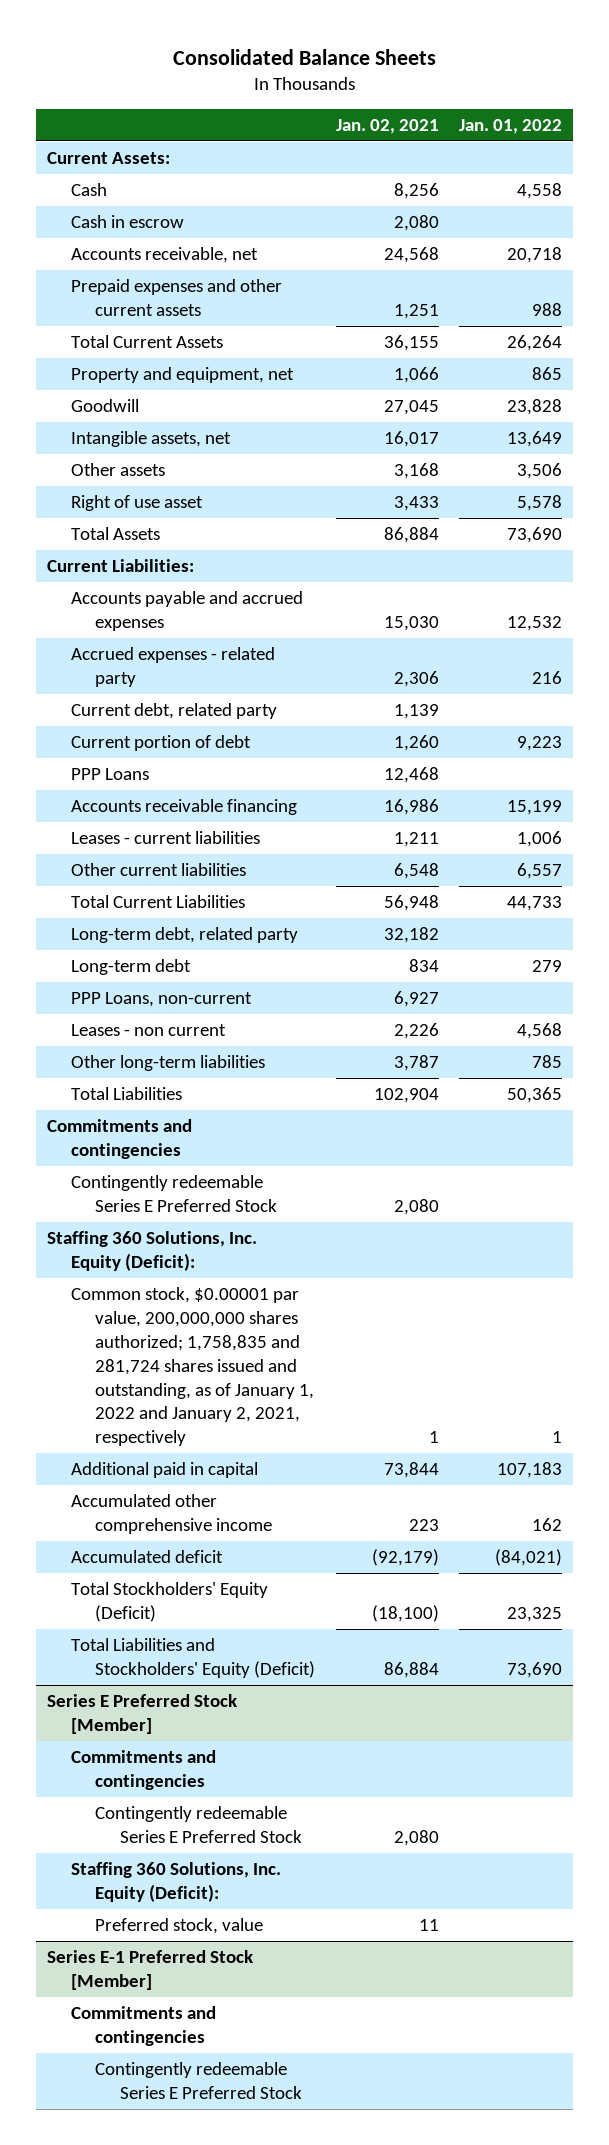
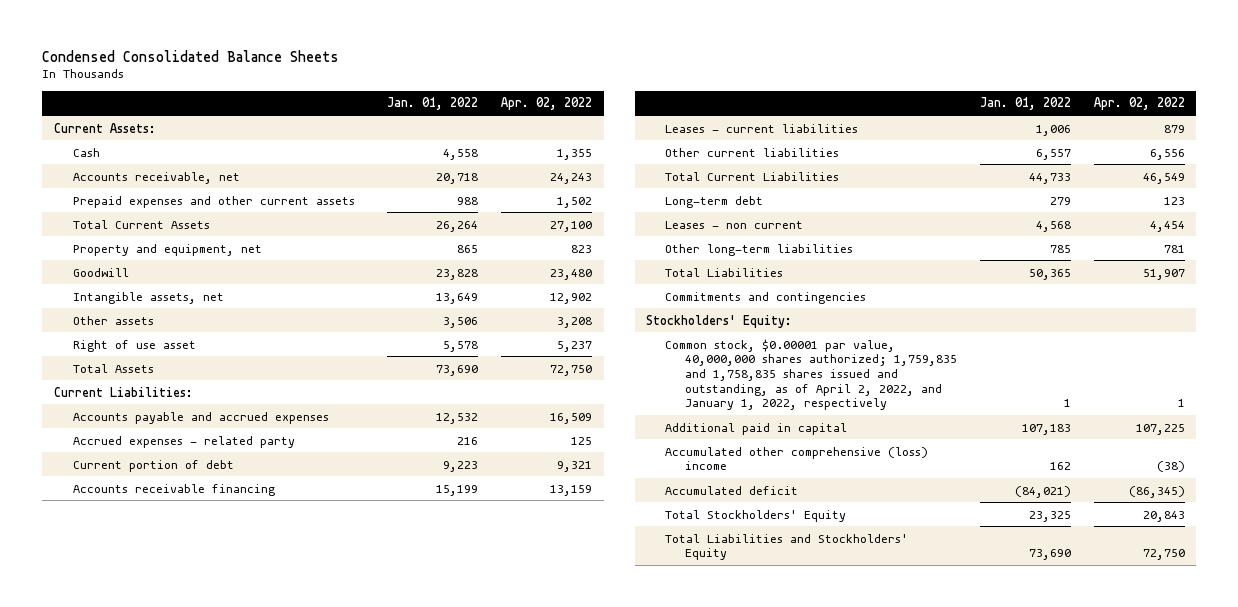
[172,49,436,66] Consolidated Balance Sheets -> [42,49,340,62] Condensed Consolidated Balance Sheets
[335,118,439,134] Jan. 02, 2021 -> none
none -> [501,97,593,111] Apr. 02, 2022
[71,215,185,229] Cash in escrow -> none
[71,703,278,720] Current debt, related party -> none
[71,768,150,781] PPP Loans -> none
[71,927,299,944] Long-term debt, related party -> none
[71,992,253,1008] PPP Loans, non-current -> none
[71,1175,278,1213] Contingently redeemable Series E Preferred Stock -> none
[46,1231,257,1272] Staffing 360 Solutions, Inc. Equity (Deficit): -> none
none -> [646,314,793,328] Stockholders' Equity:
[71,1287,315,1447] Common stock, $0.00001 par value, 200,000,000 shares authorized; 1,758,835 and 281,724 shares issued and outstanding, as of January 1, 2022 and January 2, 2021, respectively -> [665,338,957,411] Common stock, $0.00001 par value, 40,000,000 shares authorized; 1,759,835 and 1,758,835 shares issued and outstanding, as of April 2, 2022, and January 1, 2022, respectively
[71,1494,273,1535] Accumulated other comprehensive income -> [665,446,929,471] Accumulated other comprehensive (loss) income
[46,1694,237,1735] Series E Preferred Stock [Member] -> none
[71,1750,217,1791] Commitments and contingencies -> none
[95,1806,302,1844] Contingently redeemable Series E Preferred Stock -> none
[71,1862,282,1903] Staffing 360 Solutions, Inc. Equity (Deficit): -> none
[95,1918,264,1935] Preferred stock, value -> none
[46,1950,253,1991] Series E-1 Preferred Stock [Member] -> none
[71,2006,217,2047] Commitments and contingencies -> none
[95,2062,302,2100] Contingently redeemable Series E Preferred Stock -> none
[71,1582,269,1623] Total Stockholders' Equity (Deficit) -> [665,509,847,522] Total Stockholders' Equity
[71,1638,316,1679] Total Liabilities and Stockholders' Equity (Deficit) -> [665,533,909,561] Total Liabilities and Stockholders' Equity

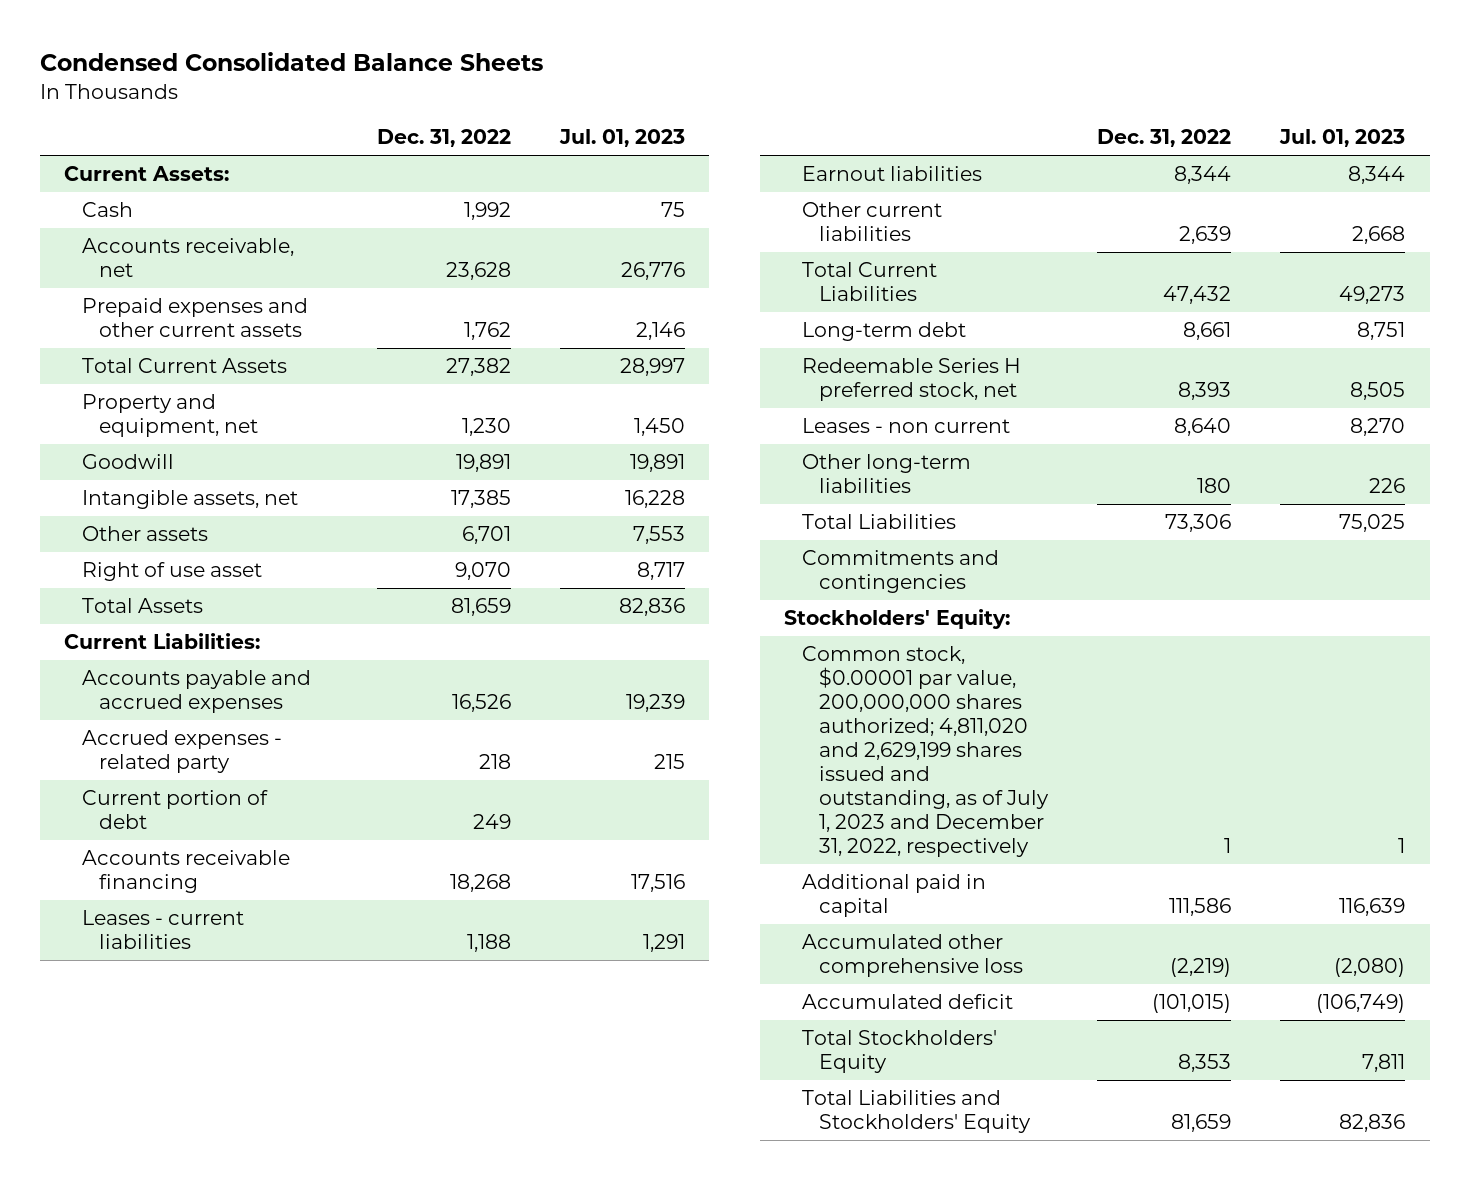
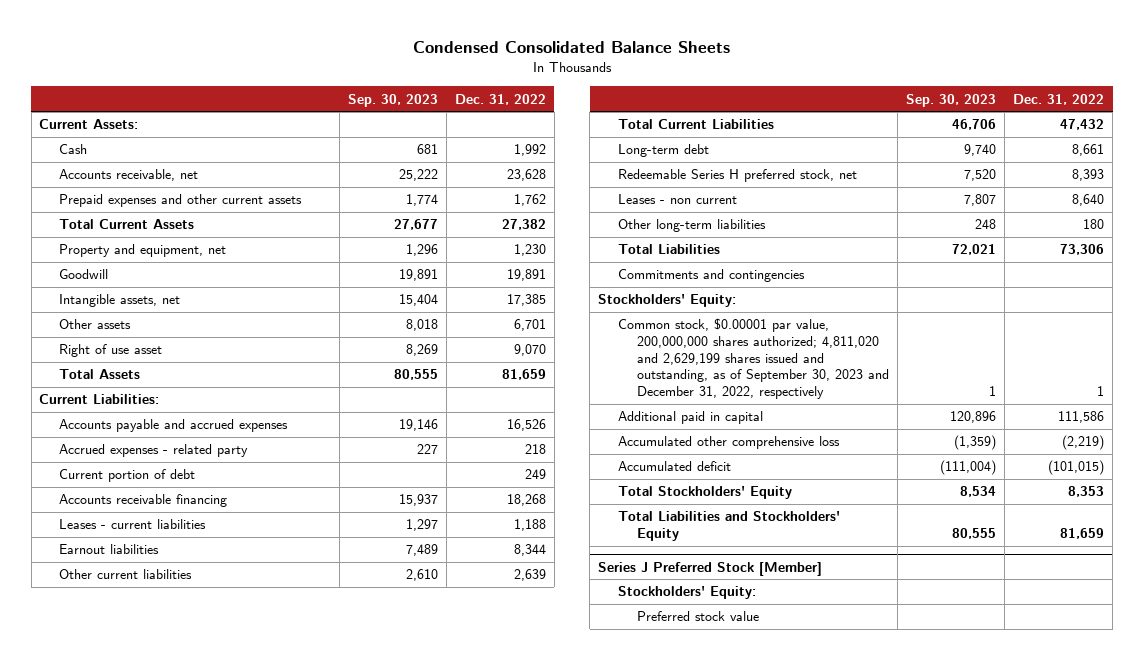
[558,129,685,148] Jul. 01, 2023 -> none
none -> [347,93,438,107] Sep. 30, 2023
[801,646,1050,857] Common stock, $0.00001 par value, 200,000,000 shares authorized; 4,811,020 and 2,629,199 shares issued and outstanding, as of July 1, 2023 and December 31, 2022, respectively -> [617,318,890,400] Common stock, $0.00001 par value, 200,000,000 shares authorized; 4,811,020 and 2,629,199 shares issued and outstanding, as of September 30, 2023 and December 31, 2022, respectively
none -> [598,561,823,576] Series J Preferred Stock [Member]
none -> [617,586,756,600] Stockholders' Equity:
none -> [637,611,760,622] Preferred stock value

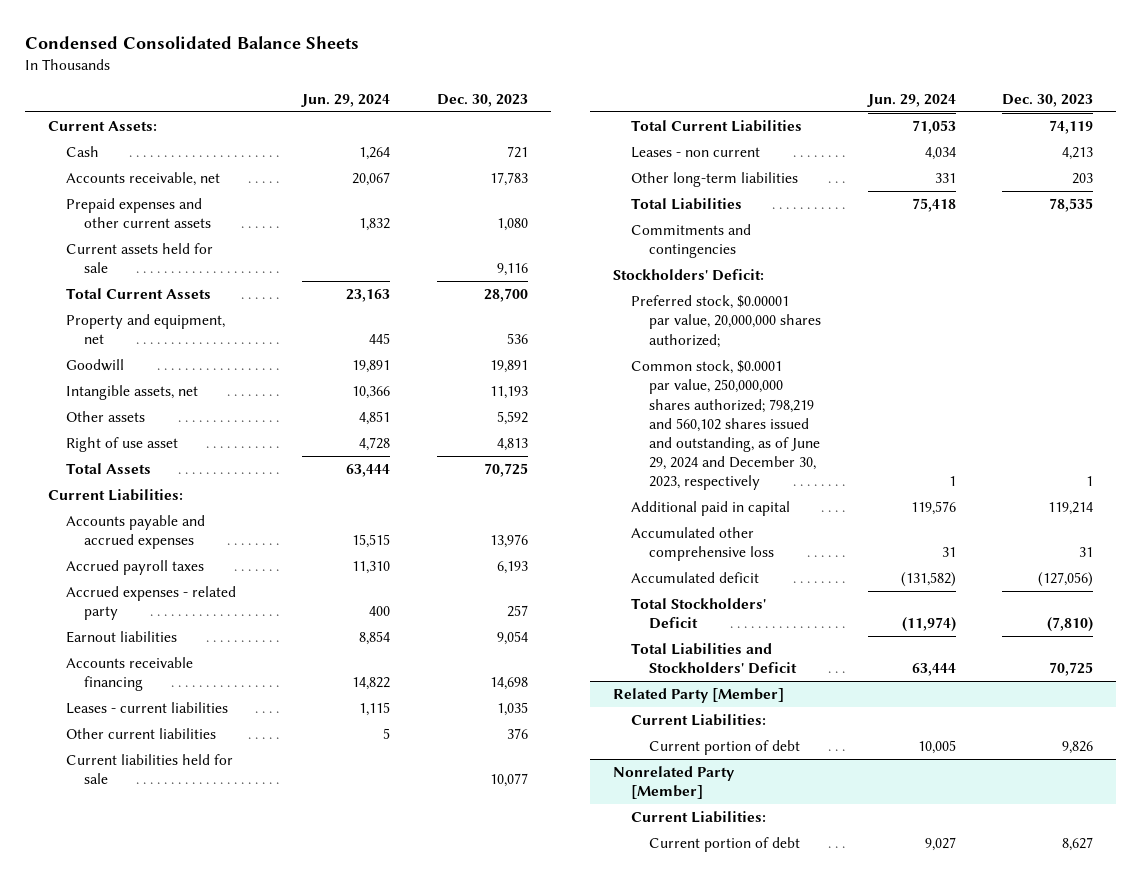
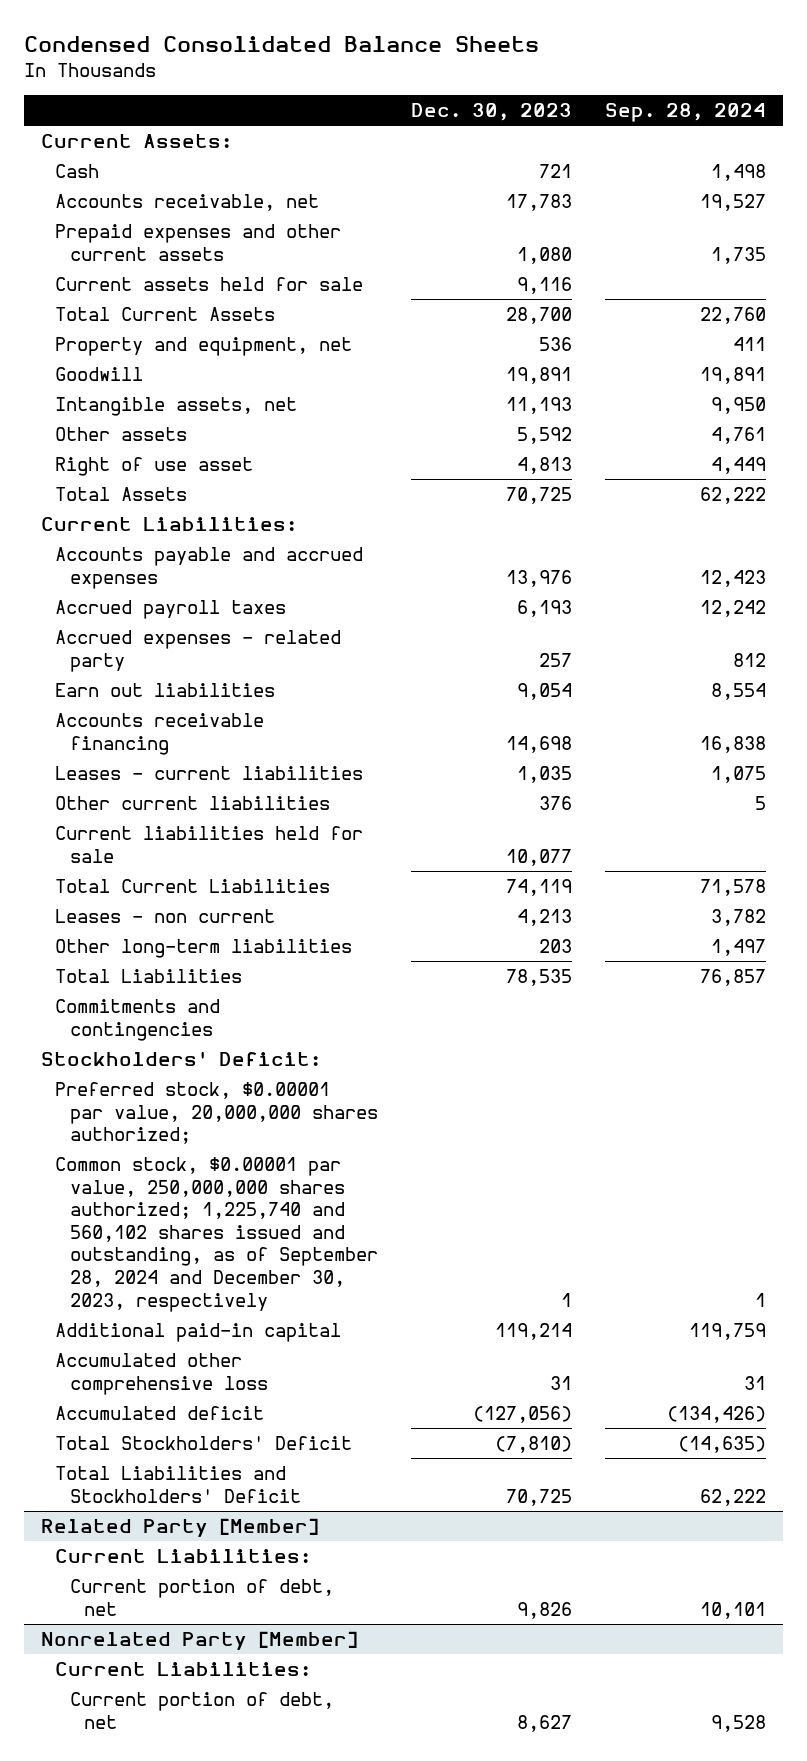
[301,93,391,107] Jun. 29, 2024 -> none
none -> [605,103,767,123] Sep. 28, 2024
[65,631,177,644] Earnout liabilities -> [55,682,276,697] Earn out liabilities
[631,360,821,491] Common stock, $0.0001 par value, 250,000,000 shares authorized; 798,219 and 560,102 shares issued and outstanding, as of June 29, 2024 and December 30, 2023, respectively -> [55,1156,378,1312] Common stock, $0.00001 par value, 250,000,000 shares authorized; 1,225,740 and 560,102 shares issued and outstanding, as of September 28, 2024 and December 30, 2023, respectively
[631,501,791,517] Additional paid in capital -> [55,1322,342,1342] Additional paid-in capital
[649,740,801,756] Current portion of debt -> [69,1578,334,1616] Current portion of debt, net
[649,837,801,853] Current portion of debt -> [69,1691,334,1729] Current portion of debt, net

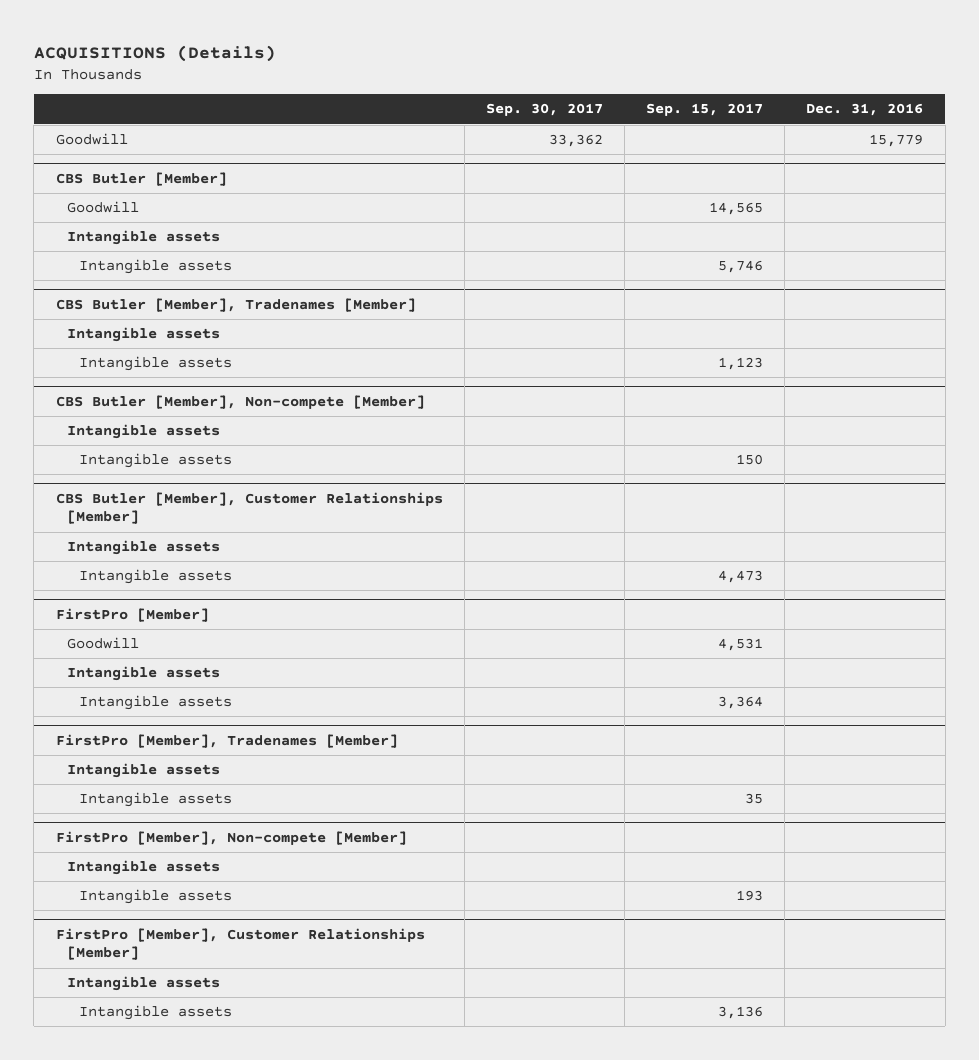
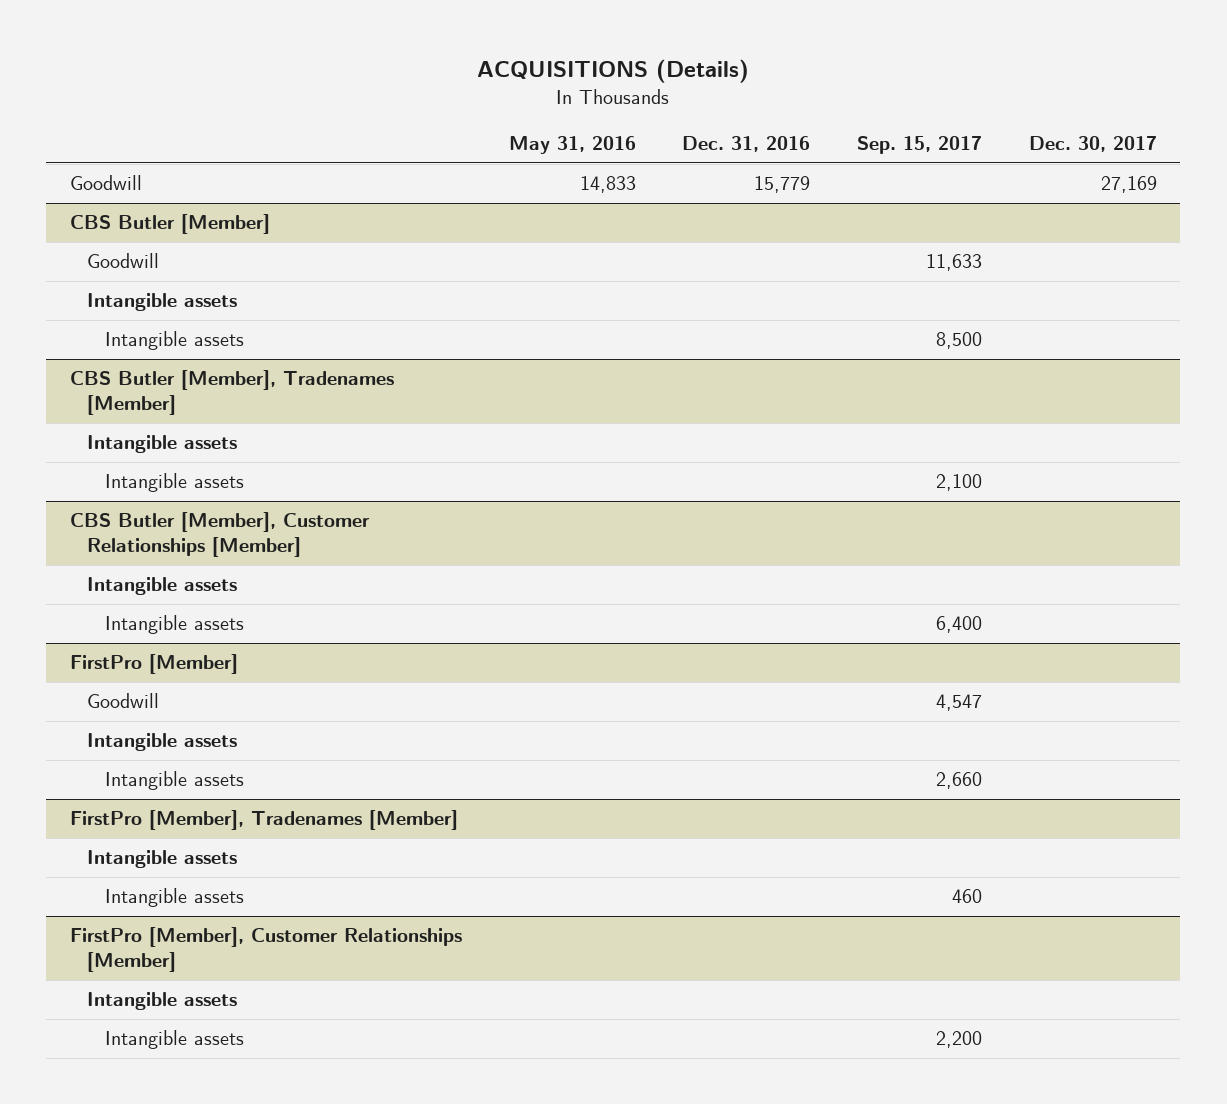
[485,103,603,117] Sep. 30, 2017 -> none
none -> [508,136,636,155] May 31, 2016
none -> [1029,136,1158,153] Dec. 30, 2017
[709,202,764,216] 14,565 -> [926,254,983,272] 11,633
[718,260,764,274] 5,746 -> [936,332,983,350] 8,500
[55,394,425,409] CBS Butler [Member], Non-compete [Member] -> none
[67,424,221,440] Intangible assets -> none
[78,453,232,469] Intangible assets -> none
[718,357,764,371] 1,123 -> [936,474,983,492] 2,100
[718,570,764,584] 4,473 -> [936,616,983,634] 6,400
[718,638,764,652] 4,531 -> [936,694,983,712] 4,547
[718,696,764,710] 3,364 -> [936,772,983,790] 2,660
[55,830,407,845] FirstPro [Member], Non-compete [Member] -> none
[67,860,221,876] Intangible assets -> none
[78,889,232,905] Intangible assets -> none
[745,793,764,805] 35 -> [952,889,983,904] 460
[718,1006,764,1020] 3,136 -> [936,1031,983,1049] 2,200

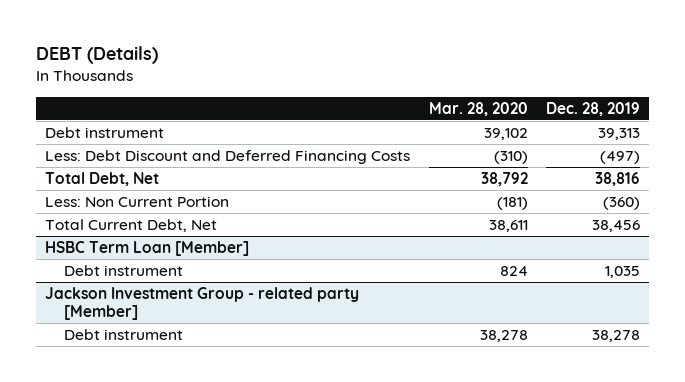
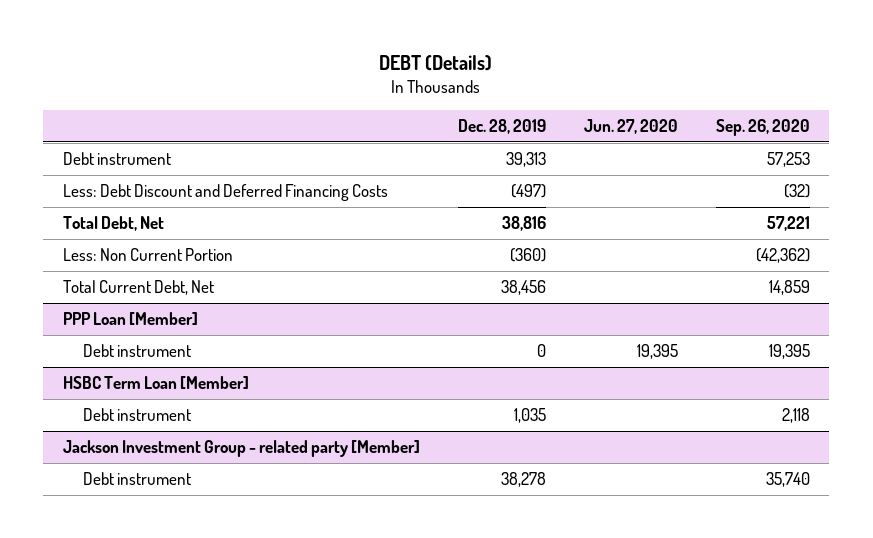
[428,101,528,116] Mar. 28, 2020 -> none
none -> [583,118,678,134] Jun. 27, 2020
none -> [716,118,811,136] Sep. 26, 2020
none -> [62,312,198,326] PPP Loan [Member]
none -> [82,344,191,358] Debt instrument

